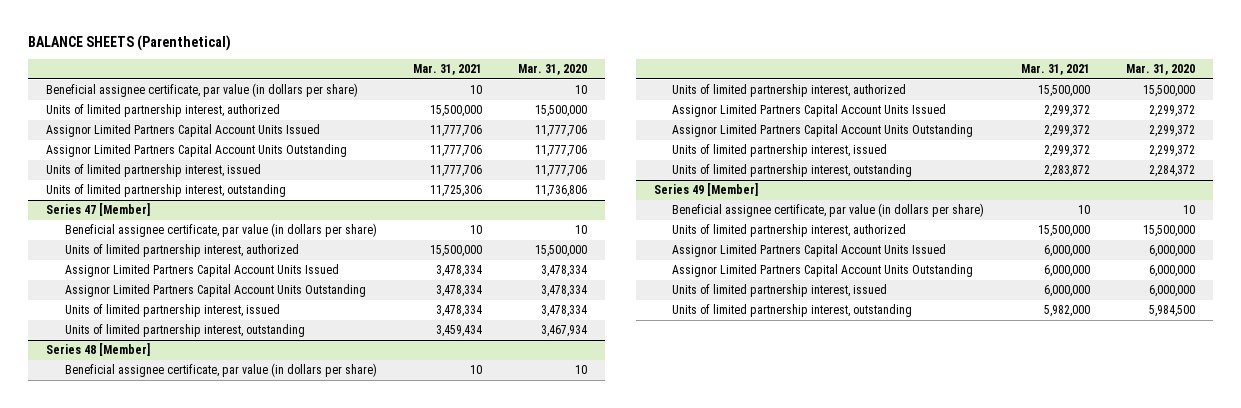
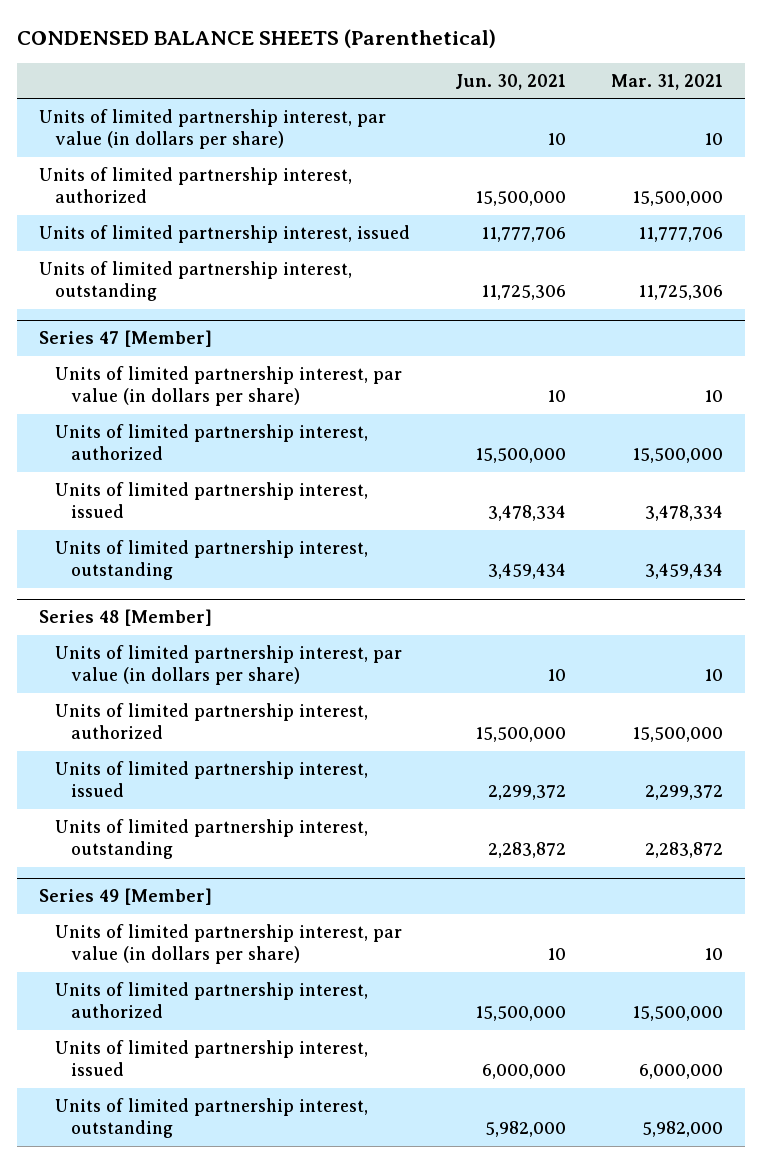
[27,34,231,51] BALANCE SHEETS (Parenthetical) -> [16,28,496,48] CONDENSED BALANCE SHEETS (Parenthetical)
[518,63,588,75] Mar. 31, 2020 -> none
none -> [455,73,567,90] Jun. 30, 2021
[45,83,358,98] Beneficial assignee certificate, par value (in dollars per share) -> [39,109,387,150] Units of limited partnership interest, par value (in dollars per share)
[45,124,320,138] Assignor Limited Partners Capital Account Units Issued -> none
[45,144,347,158] Assignor Limited Partners Capital Account Units Outstanding -> none
[64,223,377,238] Beneficial assignee certificate, par value (in dollars per share) -> [54,366,402,407] Units of limited partnership interest, par value (in dollars per share)
[64,264,339,278] Assignor Limited Partners Capital Account Units Issued -> none
[64,284,366,298] Assignor Limited Partners Capital Account Units Outstanding -> none
[64,363,377,378] Beneficial assignee certificate, par value (in dollars per share) -> [54,645,402,686] Units of limited partnership interest, par value (in dollars per share)
[672,104,947,118] Assignor Limited Partners Capital Account Units Issued -> none
[672,124,974,138] Assignor Limited Partners Capital Account Units Outstanding -> none
[672,203,985,218] Beneficial assignee certificate, par value (in dollars per share) -> [54,924,402,965] Units of limited partnership interest, par value (in dollars per share)
[672,244,947,258] Assignor Limited Partners Capital Account Units Issued -> none
[672,264,974,278] Assignor Limited Partners Capital Account Units Outstanding -> none

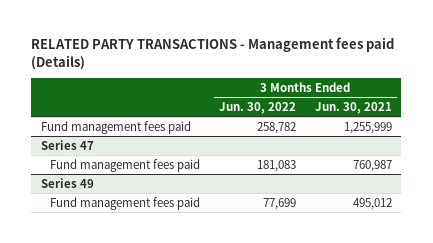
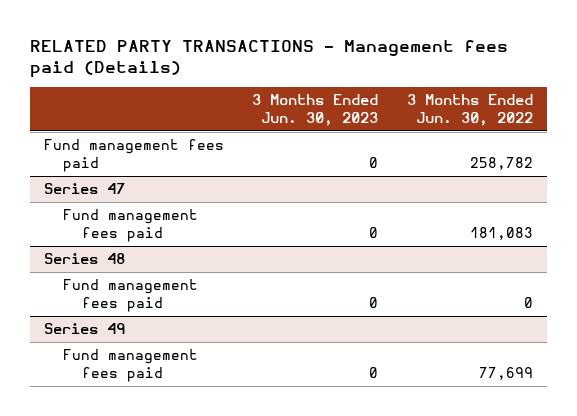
[314,102,392,115] Jun. 30, 2021 -> none
none -> [252,94,379,126] 3 Months Ended Jun. 30, 2023
none -> [44,253,126,265] Series 48
none -> [62,279,198,312] Fund management fees paid

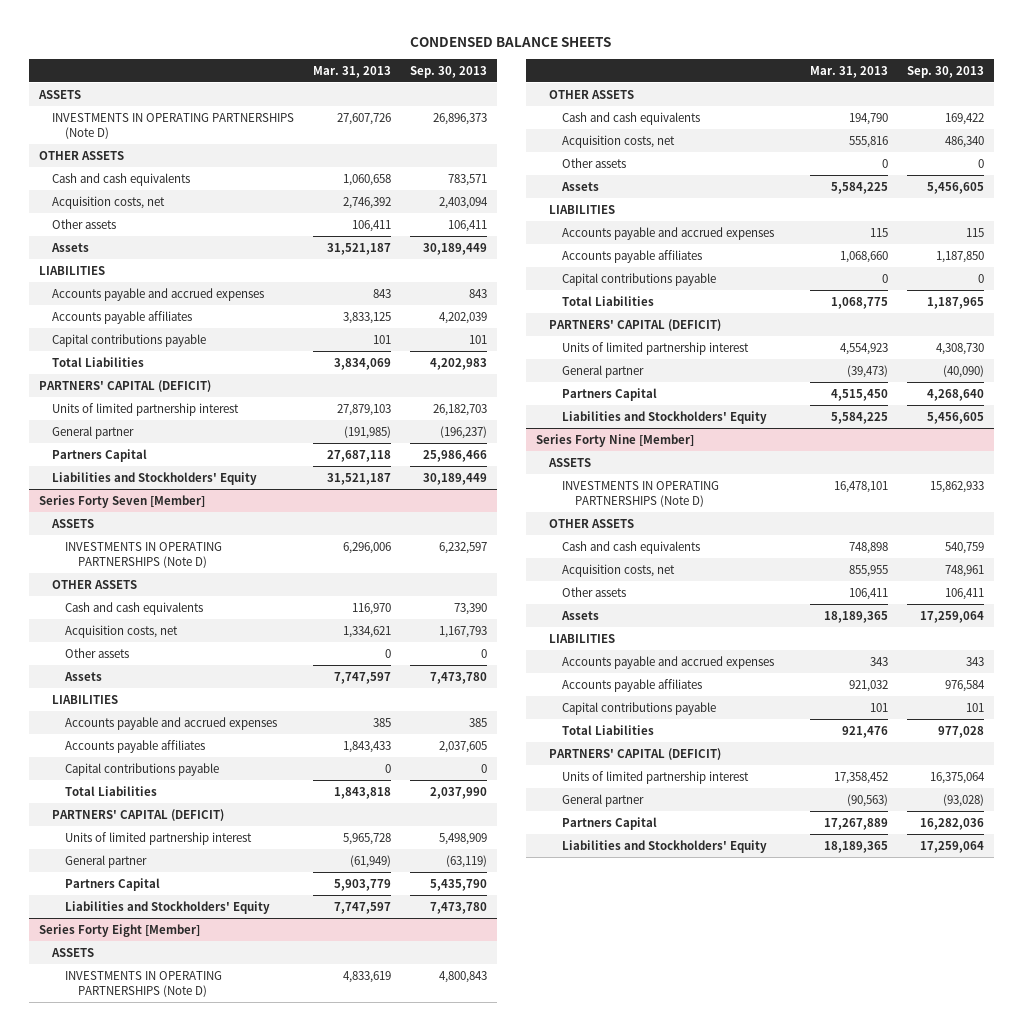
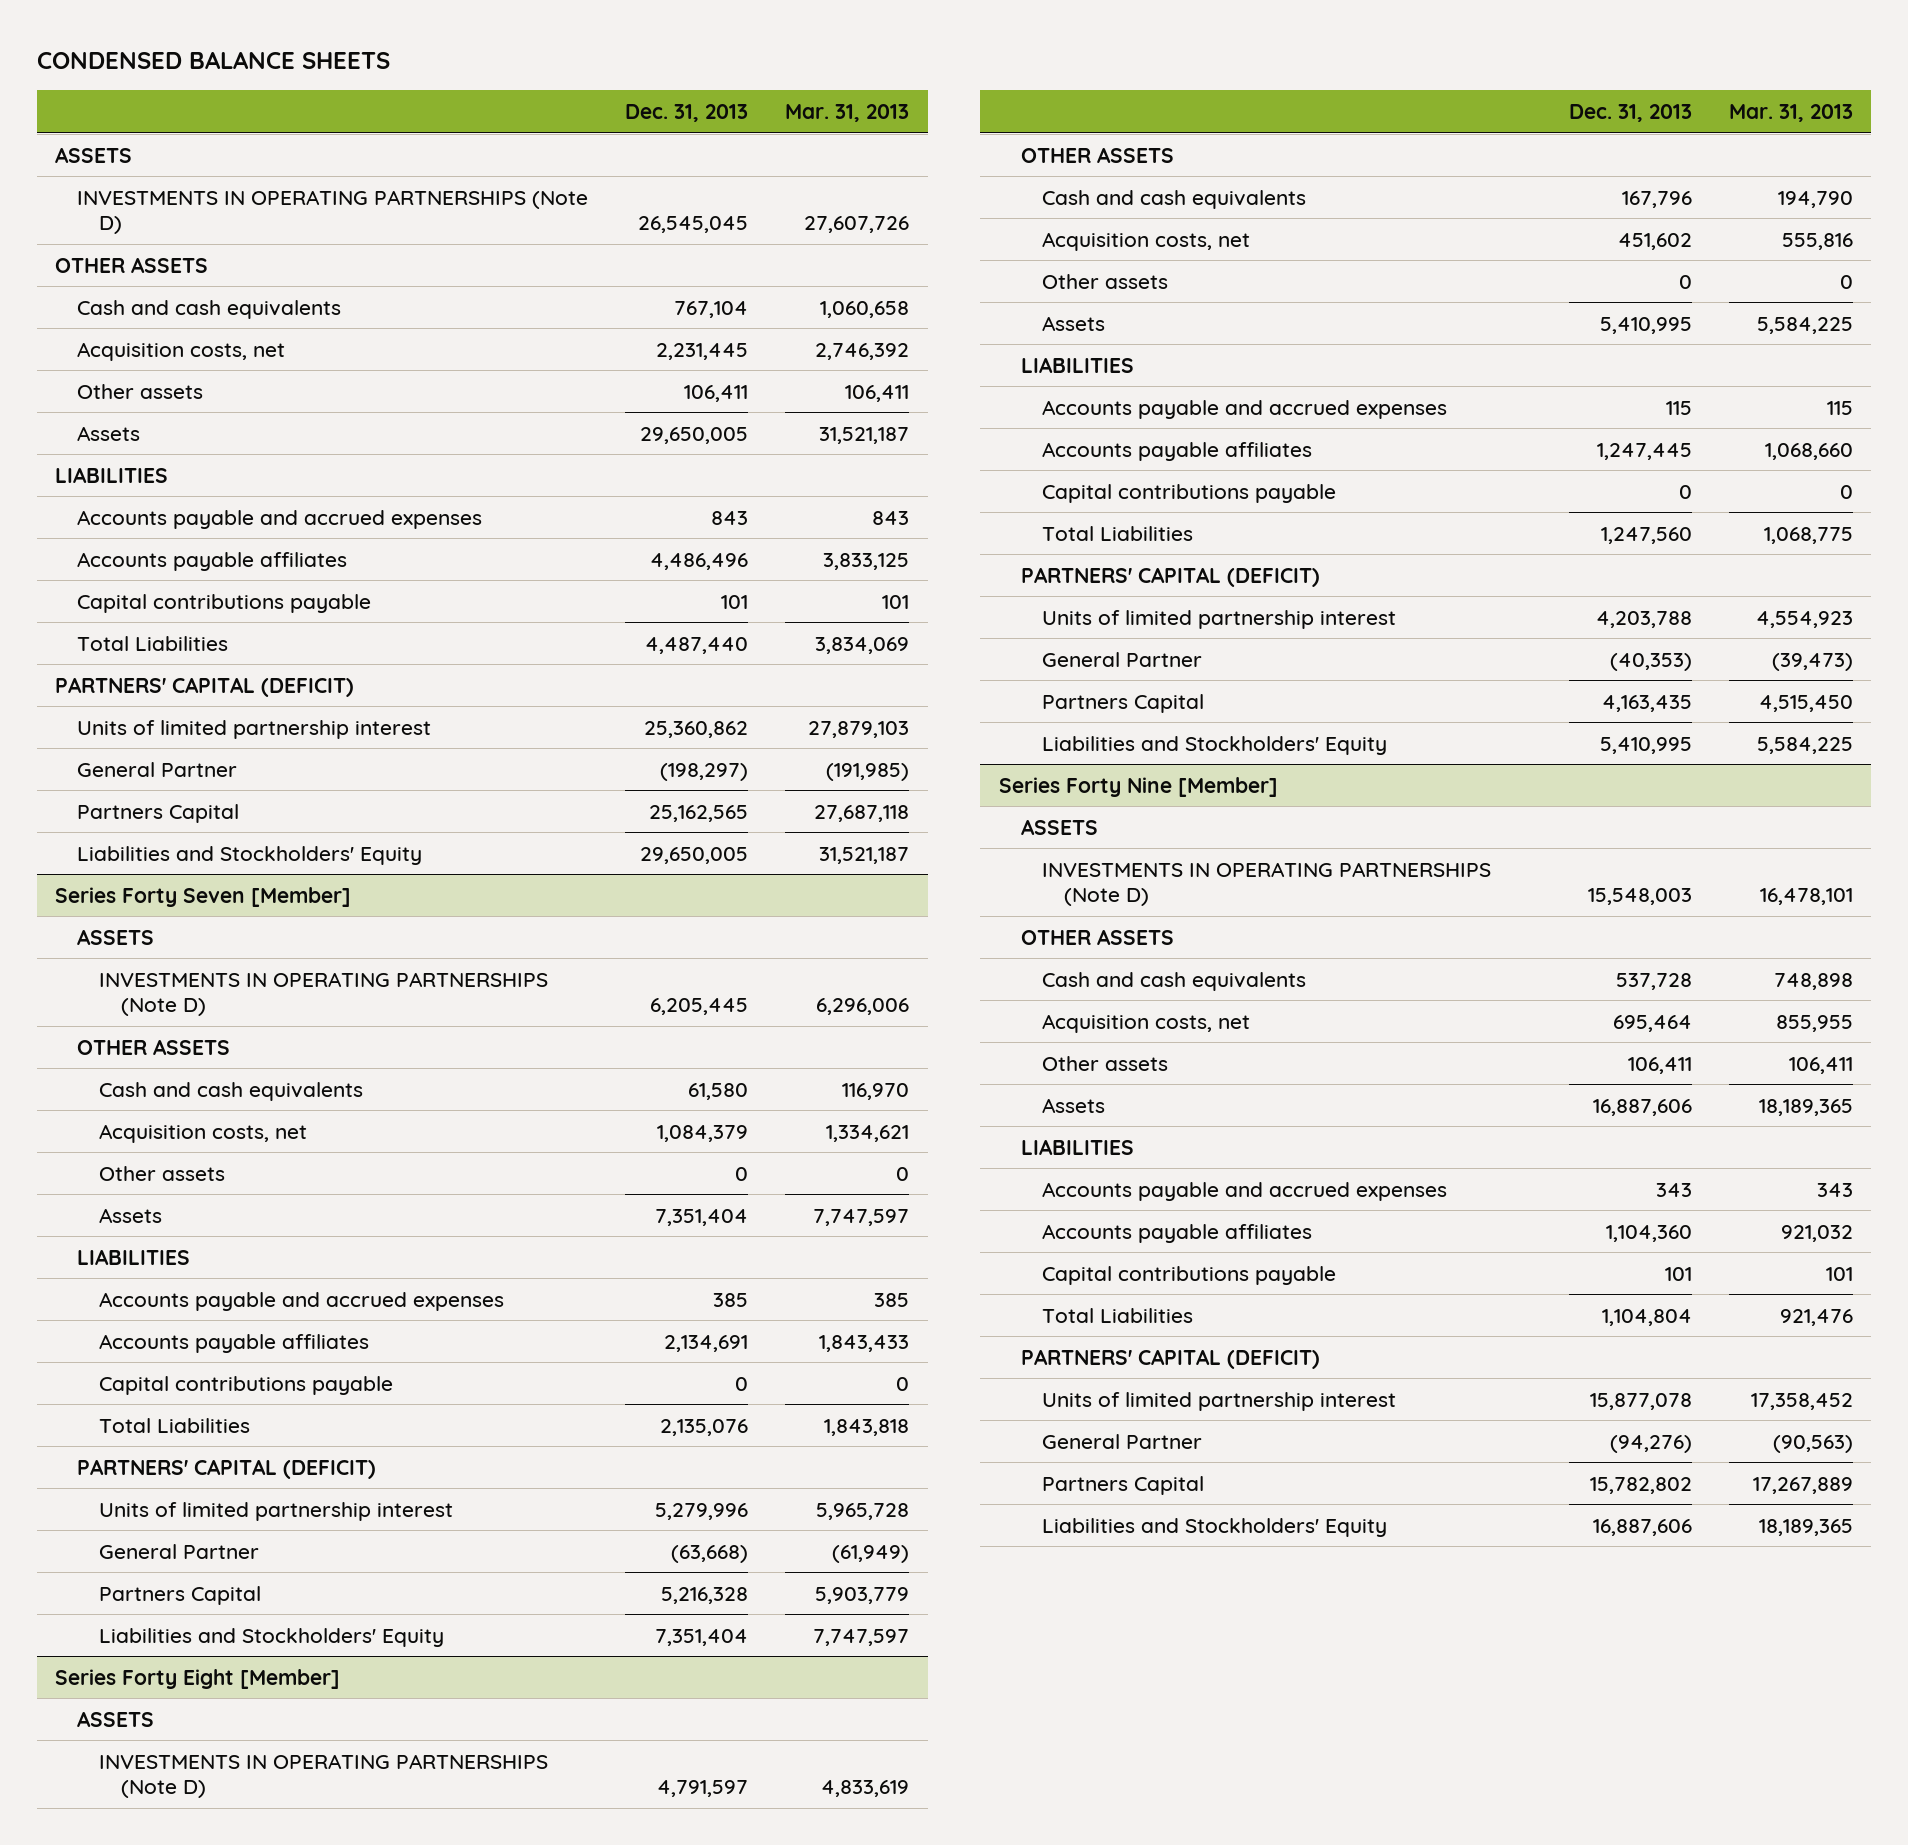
[410,65,488,78] Sep. 30, 2013 -> none
none -> [625,103,749,122] Dec. 31, 2013
[51,425,134,439] General partner -> [77,761,238,777] General Partner
[65,854,148,868] General partner -> [99,1543,260,1559] General Partner
[562,364,645,378] General partner -> [1042,651,1203,667] General Partner
[562,793,645,807] General partner -> [1042,1433,1203,1449] General Partner

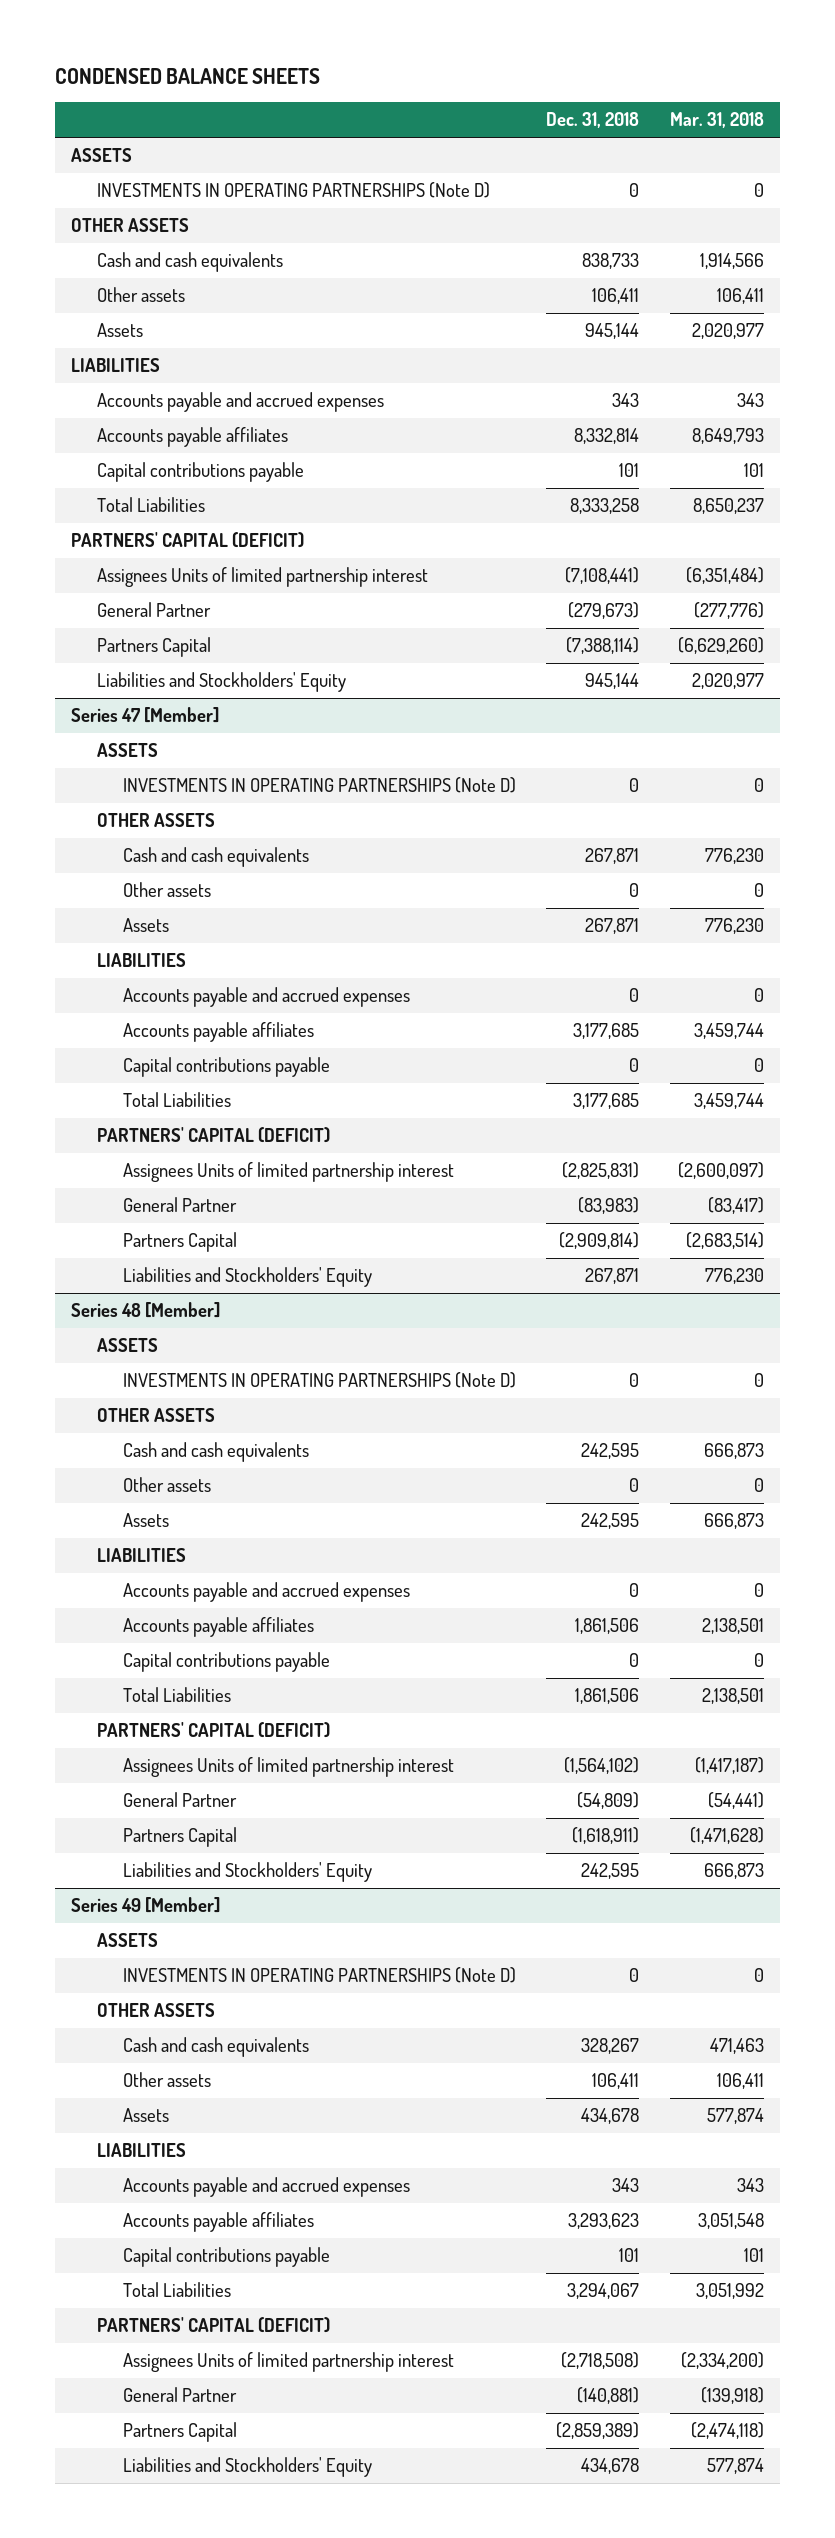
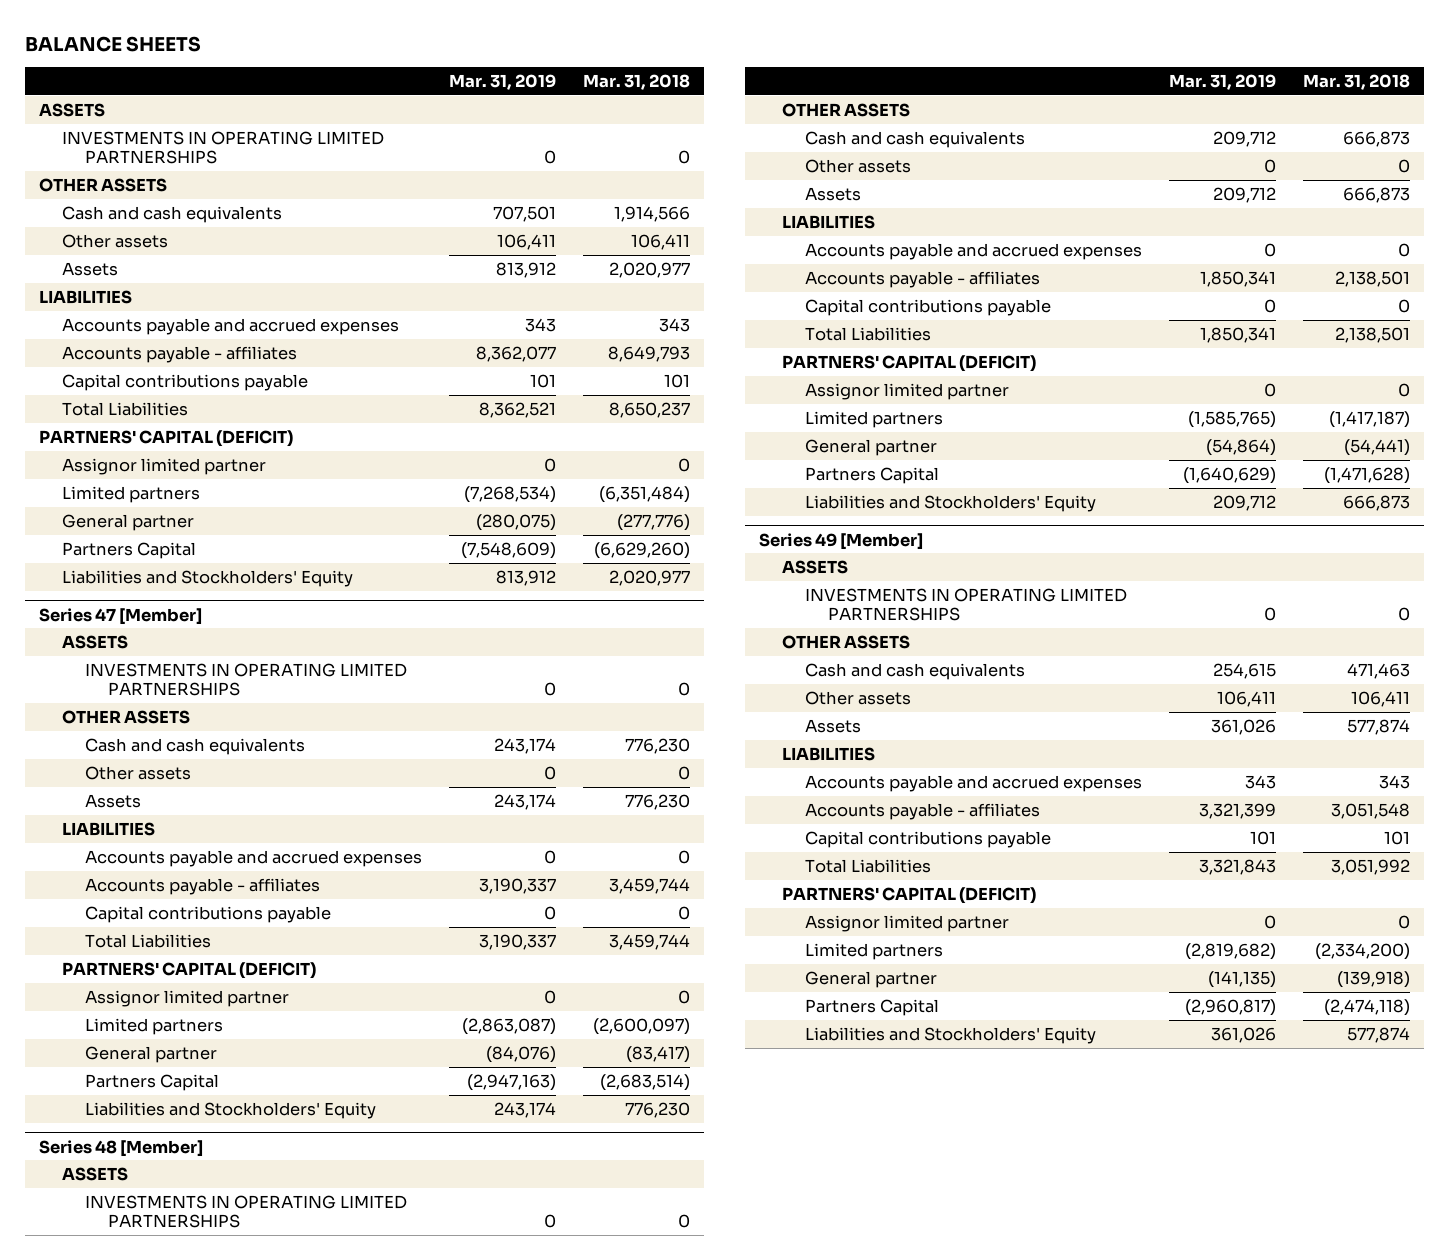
[55,68,321,85] CONDENSED BALANCE SHEETS -> [25,35,202,52] BALANCE SHEETS
[546,112,640,129] Dec. 31, 2018 -> none
none -> [449,73,557,90] Mar. 31, 2019
[96,182,490,199] INVESTMENTS IN OPERATING PARTNERSHIPS (Note D) -> [61,130,384,165] INVESTMENTS IN OPERATING LIMITED PARTNERSHIPS
[96,427,288,448] Accounts payable affiliates -> [61,345,297,363] Accounts payable - affiliates
none -> [61,457,266,475] Assignor limited partner
[96,567,428,588] Assignees Units of limited partnership interest -> [61,485,200,503] Limited partners
[96,602,211,618] General Partner -> [61,513,194,531] General partner
[122,777,516,794] INVESTMENTS IN OPERATING PARTNERSHIPS (Note D) -> [84,662,407,697] INVESTMENTS IN OPERATING LIMITED PARTNERSHIPS
[122,1022,314,1043] Accounts payable affiliates -> [84,877,320,895] Accounts payable - affiliates
none -> [84,989,289,1007] Assignor limited partner
[122,1162,454,1183] Assignees Units of limited partnership interest -> [84,1017,223,1035] Limited partners
[122,1197,237,1213] General Partner -> [84,1045,217,1063] General partner
[122,1372,516,1389] INVESTMENTS IN OPERATING PARTNERSHIPS (Note D) -> [84,1194,407,1229] INVESTMENTS IN OPERATING LIMITED PARTNERSHIPS
[122,1617,314,1638] Accounts payable affiliates -> [804,270,1040,288] Accounts payable - affiliates
none -> [804,382,1009,400] Assignor limited partner
[122,1757,454,1778] Assignees Units of limited partnership interest -> [804,410,943,428] Limited partners
[122,1792,237,1808] General Partner -> [804,438,937,456] General partner
[122,1967,516,1984] INVESTMENTS IN OPERATING PARTNERSHIPS (Note D) -> [804,587,1127,622] INVESTMENTS IN OPERATING LIMITED PARTNERSHIPS
[122,2212,314,2233] Accounts payable affiliates -> [804,802,1040,820] Accounts payable - affiliates
none -> [804,914,1009,932] Assignor limited partner
[122,2352,454,2373] Assignees Units of limited partnership interest -> [804,942,943,960] Limited partners
[122,2387,237,2403] General Partner -> [804,970,937,988] General partner

